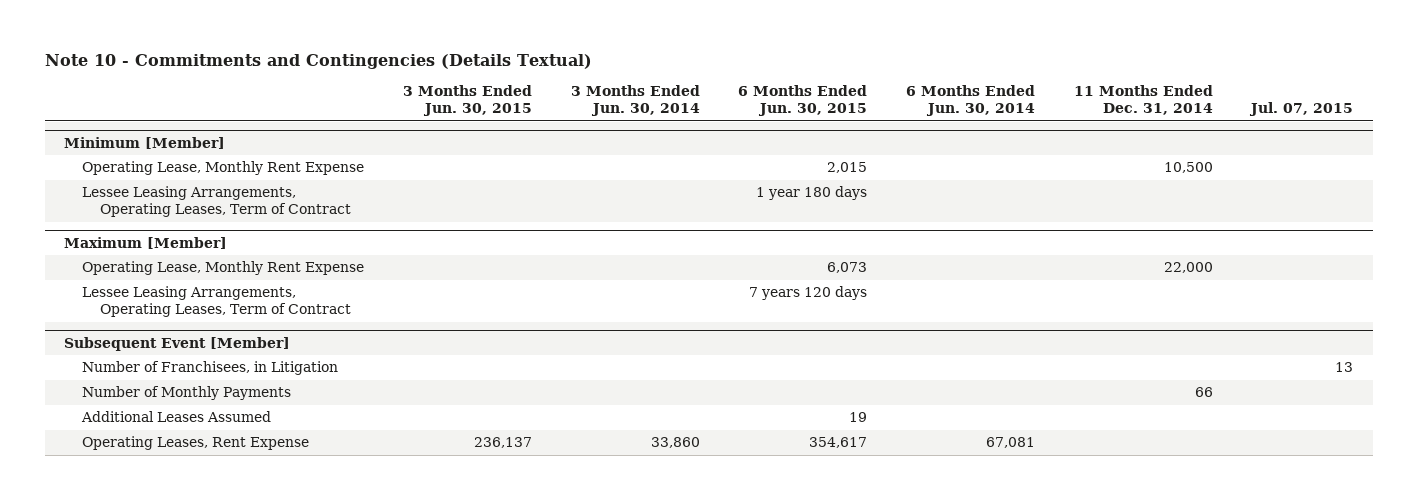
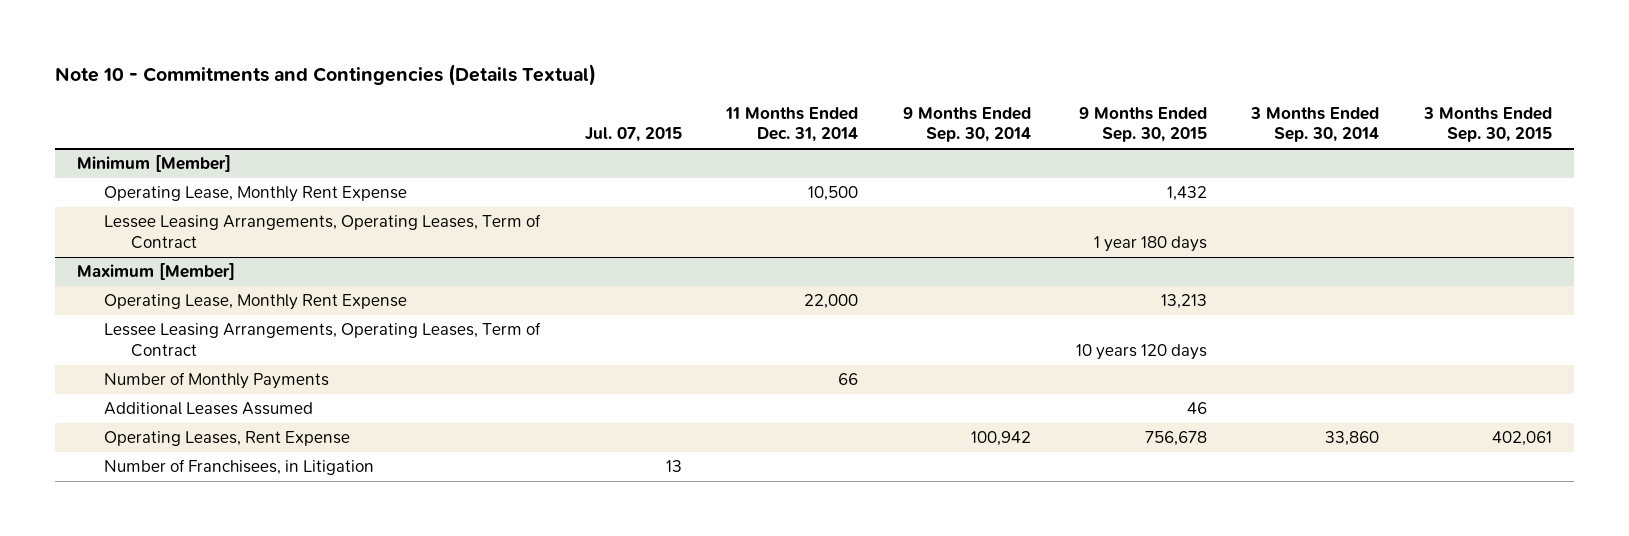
[402,85,532,117] 3 Months Ended Jun. 30, 2015 -> none
[570,85,700,117] 3 Months Ended Jun. 30, 2014 -> none
[738,85,868,117] 6 Months Ended Jun. 30, 2015 -> none
[905,85,1035,117] 6 Months Ended Jun. 30, 2014 -> none
none -> [903,106,1032,143] 9 Months Ended Sep. 30, 2014
none -> [1078,106,1207,143] 9 Months Ended Sep. 30, 2015
none -> [1250,106,1380,143] 3 Months Ended Sep. 30, 2014
none -> [1422,106,1552,143] 3 Months Ended Sep. 30, 2015
[64,336,291,351] Subsequent Event [Member] -> none
[82,361,339,376] Number of Franchisees, in Litigation -> none
[82,386,292,401] Number of Monthly Payments -> none
[81,411,272,423] Additional Leases Assumed -> none
[82,436,310,451] Operating Leases, Rent Expense -> none
none -> [104,372,330,390] Number of Monthly Payments
none -> [104,402,314,416] Additional Leases Assumed
none -> [104,431,351,447] Operating Leases, Rent Expense
none -> [104,459,375,476] Number of Franchisees, in Litigation

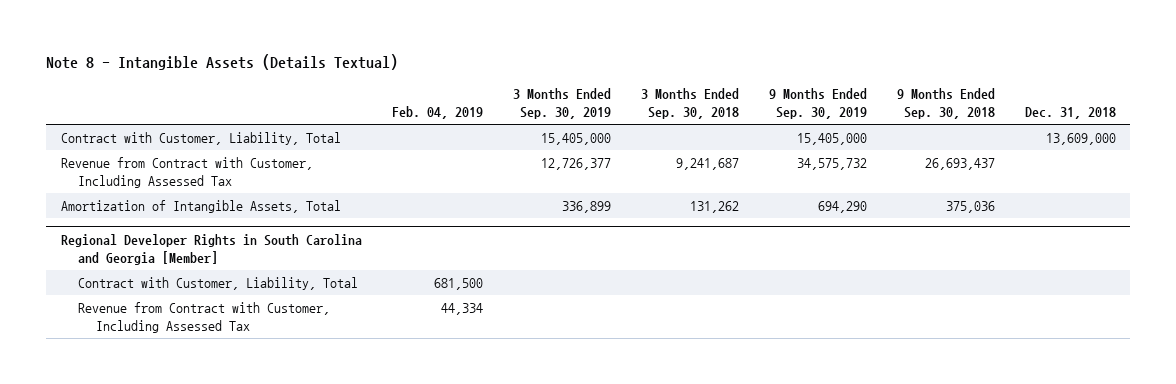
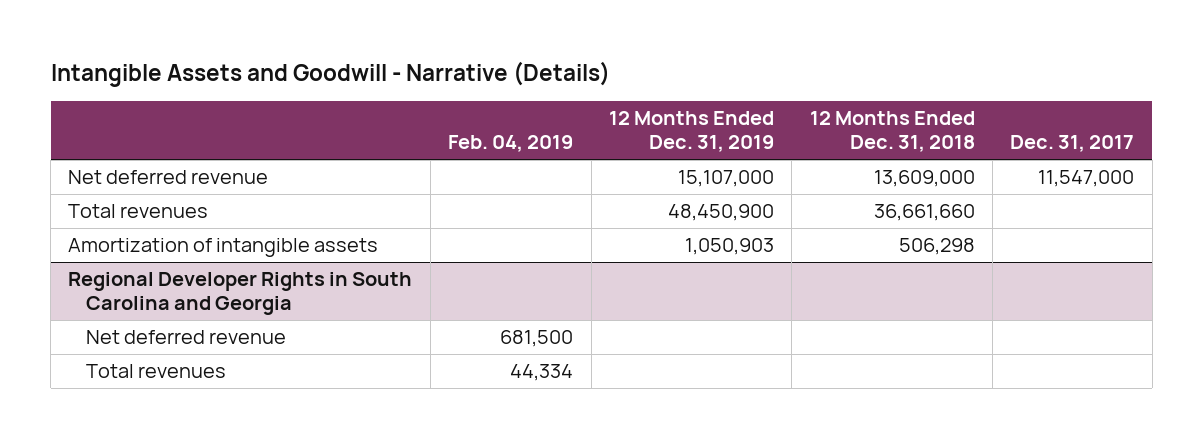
[45,54,398,71] Note 8 - Intangible Assets (Details Textual) -> [50,61,610,88] Intangible Assets and Goodwill - Narrative (Details)
[512,88,611,120] 3 Months Ended Sep. 30, 2019 -> none
[640,88,739,120] 3 Months Ended Sep. 30, 2018 -> none
[768,88,867,120] 9 Months Ended Sep. 30, 2019 -> none
[896,88,995,120] 9 Months Ended Sep. 30, 2018 -> none
[1024,107,1116,120] Dec. 31, 2018 -> none
none -> [608,111,774,153] 12 Months Ended Dec. 31, 2019
none -> [809,111,975,153] 12 Months Ended Dec. 31, 2018
none -> [1010,135,1135,153] Dec. 31, 2017
[60,132,341,146] Contract with Customer, Liability, Total -> [68,170,269,185] Net deferred revenue
[60,157,313,189] Revenue from Contract with Customer, Including Assessed Tax -> [68,204,209,219] Total revenues
[60,200,341,214] Amortization of Intangible Assets, Total -> [68,238,379,258] Amortization of intangible assets
[60,234,362,265] Regional Developer Rights in South Carolina and Georgia [Member] -> [68,272,413,316] Regional Developer Rights in South Carolina and Georgia
[78,277,359,291] Contract with Customer, Liability, Total -> [85,330,286,345] Net deferred revenue
[78,302,331,334] Revenue from Contract with Customer, Including Assessed Tax -> [85,364,226,379] Total revenues

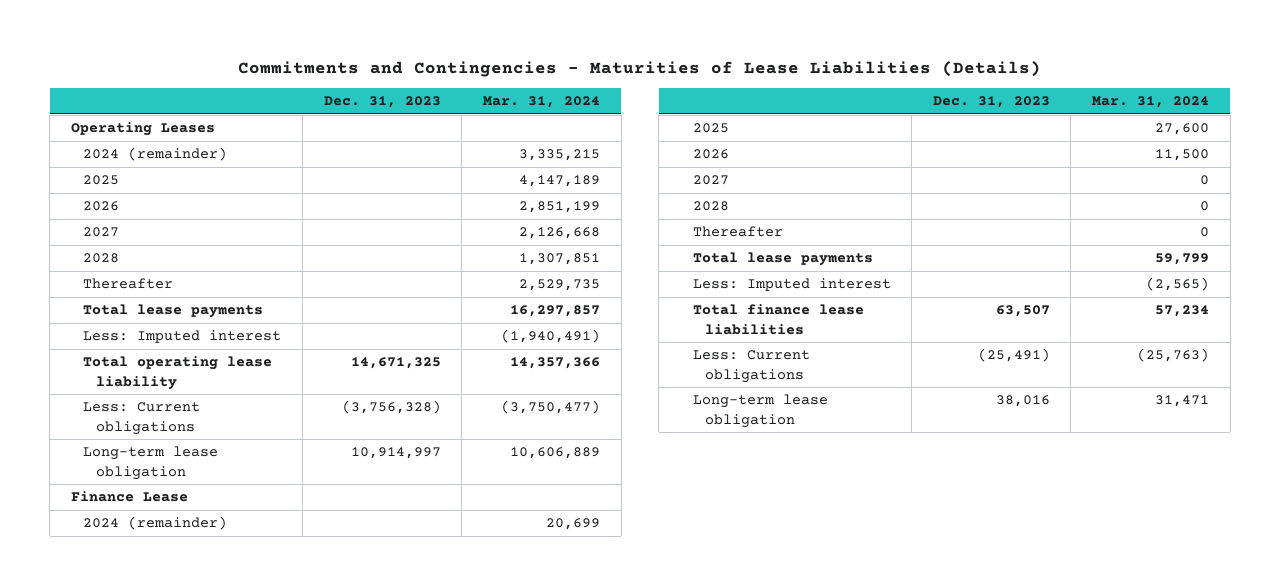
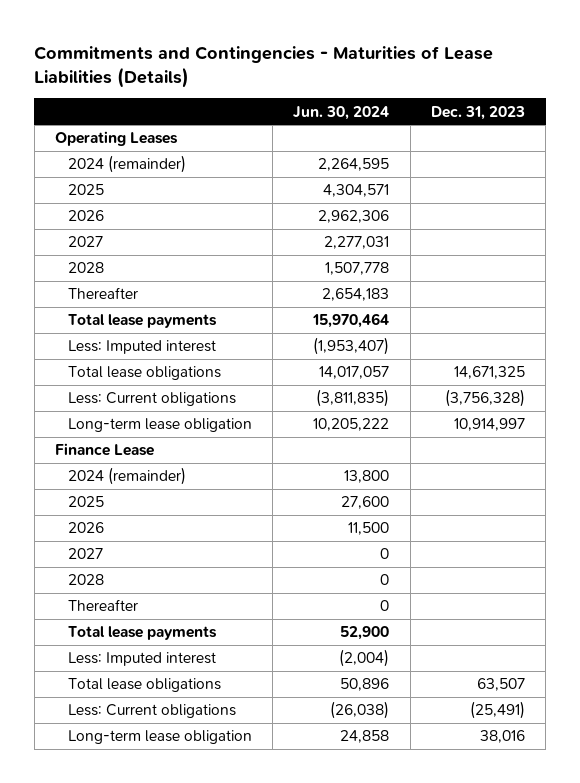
[482,96,600,109] Mar. 31, 2024 -> none
none -> [293,105,390,120] Jun. 30, 2024
[83,356,273,390] Total operating lease liability -> [67,366,221,381] Total lease obligations
[692,304,864,335] Total finance lease liabilities -> [67,678,221,693] Total lease obligations

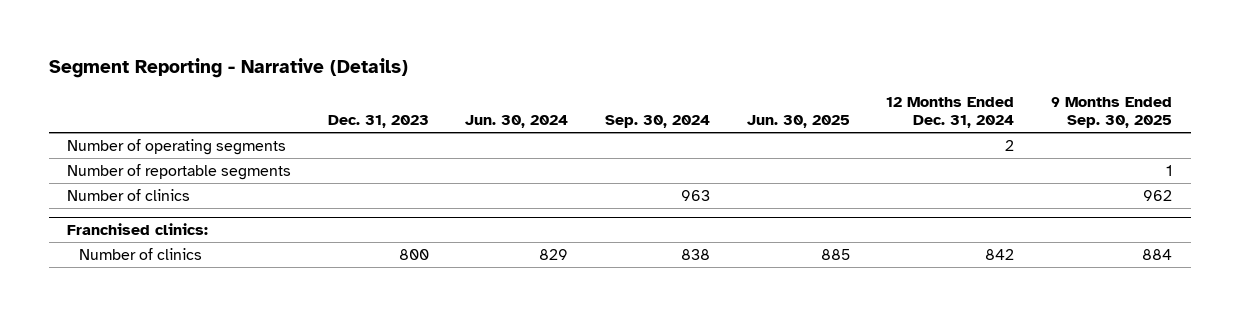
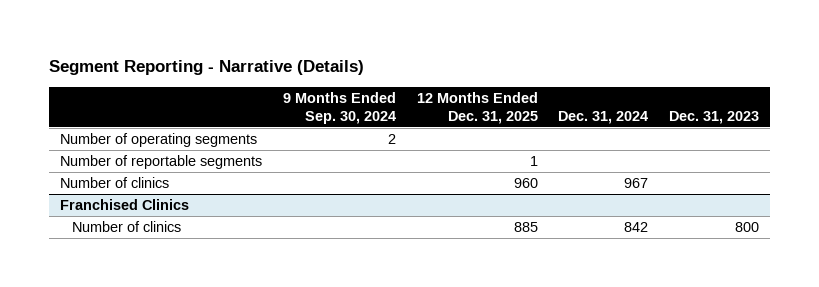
[465,115,569,129] Jun. 30, 2024 -> none
[605,115,711,129] Sep. 30, 2024 -> none
[746,115,850,129] Jun. 30, 2025 -> none
[886,97,1015,129] 12 Months Ended Dec. 31, 2024 -> none
[1051,97,1173,129] 9 Months Ended Sep. 30, 2025 -> none
none -> [282,91,396,124] 9 Months Ended Sep. 30, 2024
none -> [416,91,538,124] 12 Months Ended Dec. 31, 2025
none -> [558,110,649,124] Dec. 31, 2024
[66,222,208,235] Franchised clinics: -> [59,199,189,211] Franchised Clinics

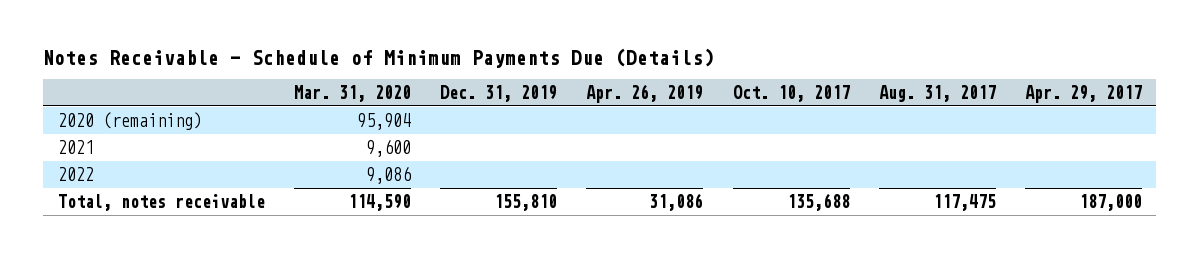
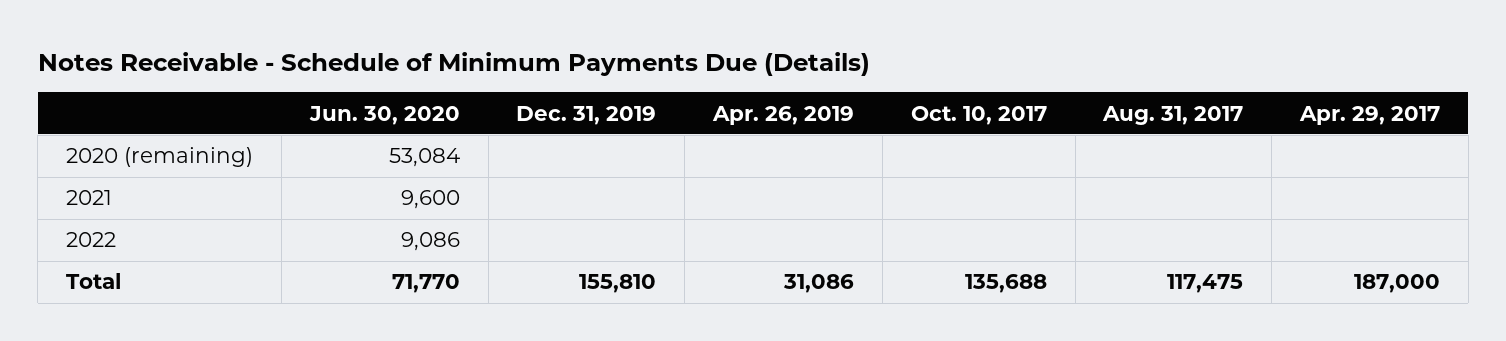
[294,84,412,102] Mar. 31, 2020 -> none
none -> [308,105,460,125] Jun. 30, 2020
[58,193,266,211] Total, notes receivable -> [66,273,122,290] Total

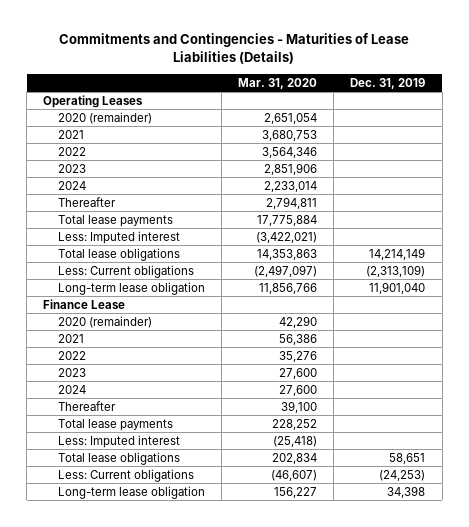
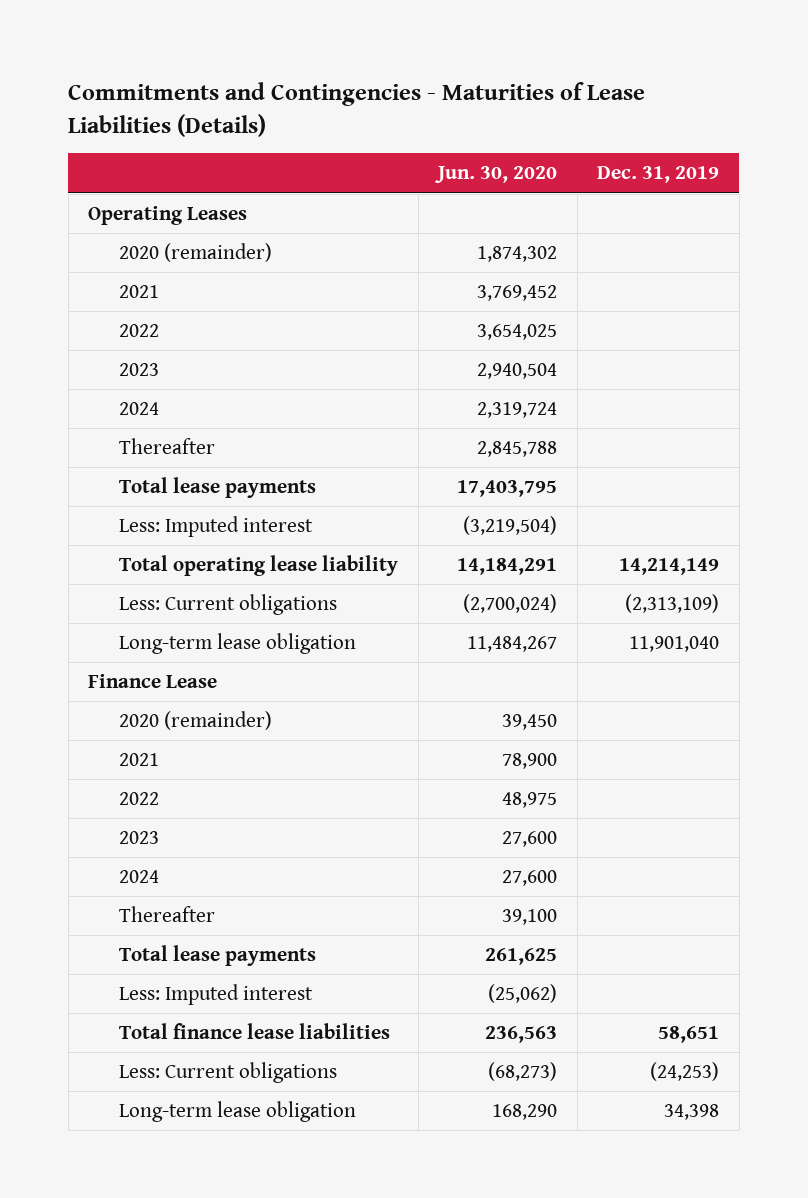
[238,77,318,89] Mar. 31, 2020 -> none
none -> [435,166,558,184] Jun. 30, 2020
[57,247,180,261] Total lease obligations -> [119,555,399,577] Total operating lease liability
[57,451,180,465] Total lease obligations -> [119,1023,391,1040] Total finance lease liabilities

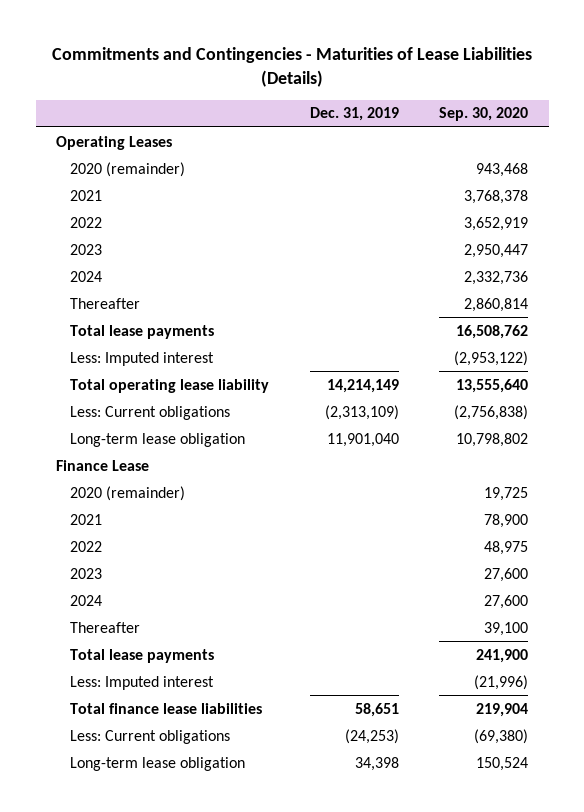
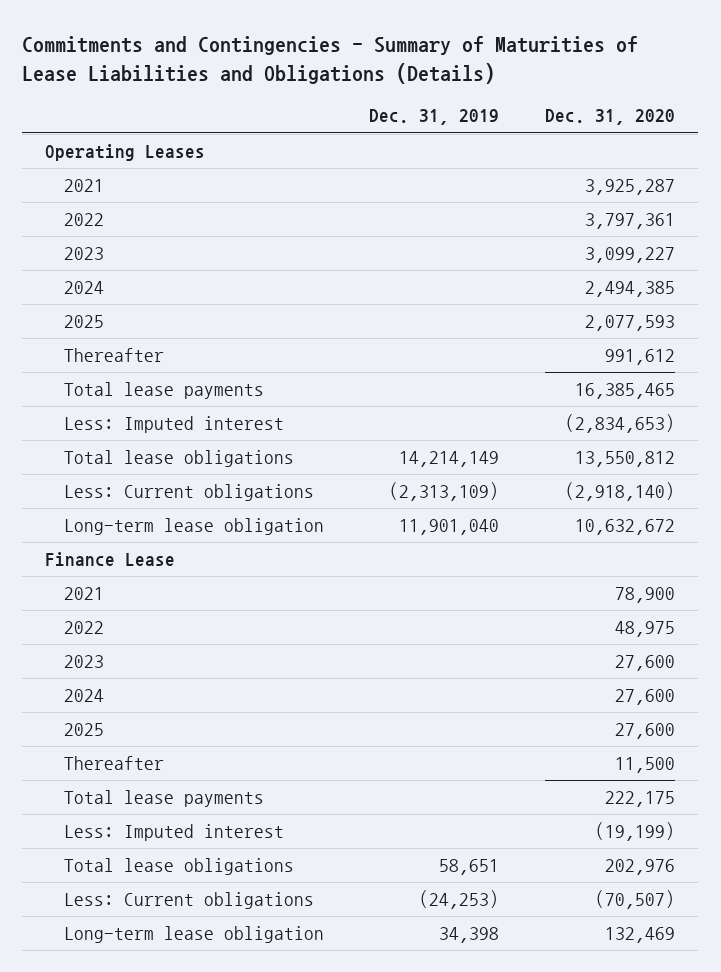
[52,46,533,88] Commitments and Contingencies - Maturities of Lease Liabilities (Details) -> [22,35,639,84] Commitments and Contingencies - Summary of Maturities of Lease Liabilities and Obligations (Details)
[439,107,529,122] Sep. 30, 2020 -> none
none -> [545,109,676,126] Dec. 31, 2020
[70,161,186,177] 2020 (remainder) -> none
none -> [63,315,104,329] 2025
[70,378,270,393] Total operating lease liability -> [63,450,294,468] Total lease obligations
[70,485,186,501] 2020 (remainder) -> none
none -> [63,723,104,737] 2025
[70,702,263,714] Total finance lease liabilities -> [63,858,294,876] Total lease obligations

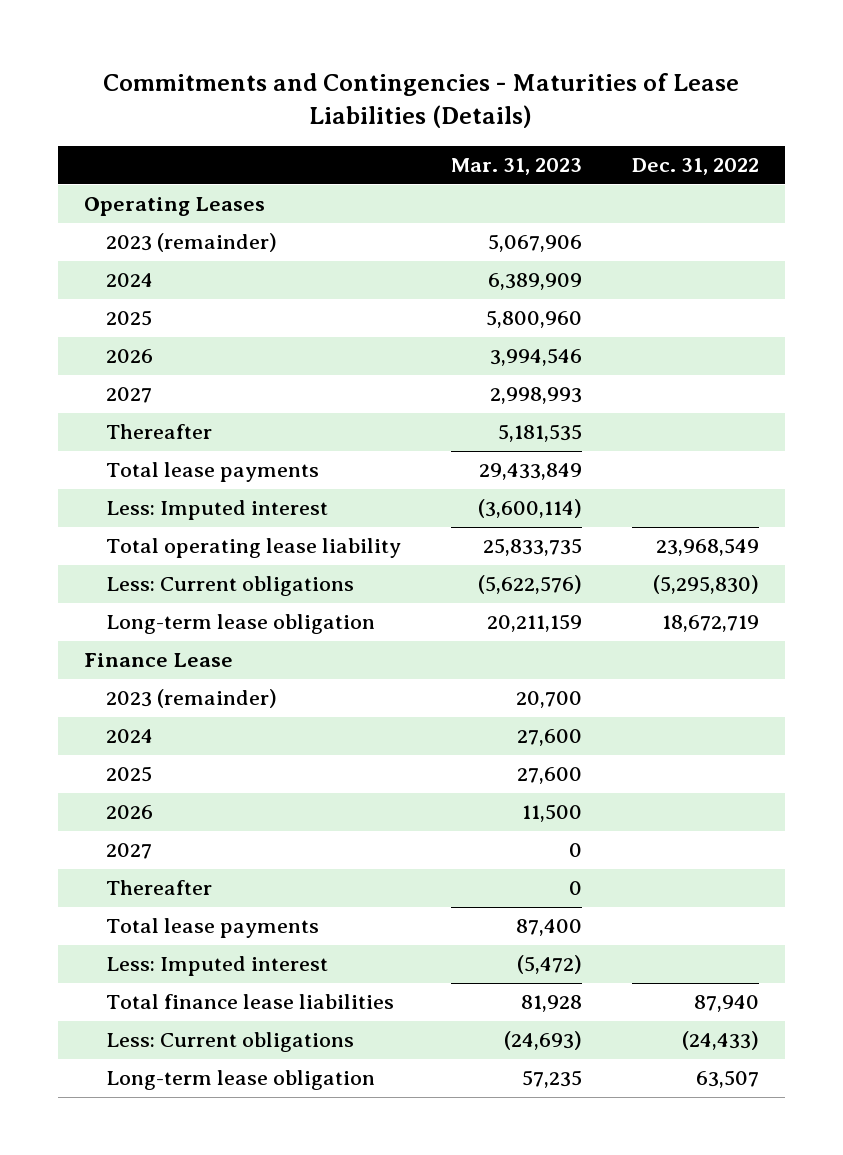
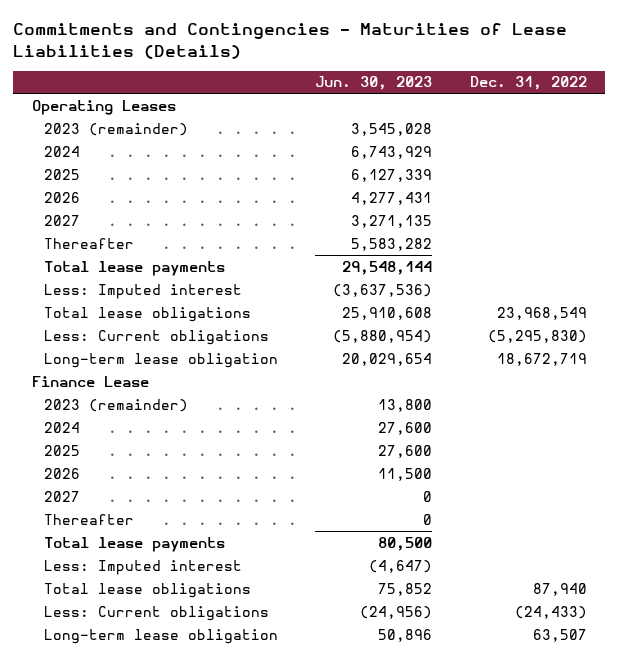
[451,158,583,176] Mar. 31, 2023 -> none
none -> [315,76,433,91] Jun. 30, 2023
[106,538,402,559] Total operating lease liability -> [44,306,252,322] Total lease obligations
[106,994,395,1010] Total finance lease liabilities -> [44,582,252,598] Total lease obligations

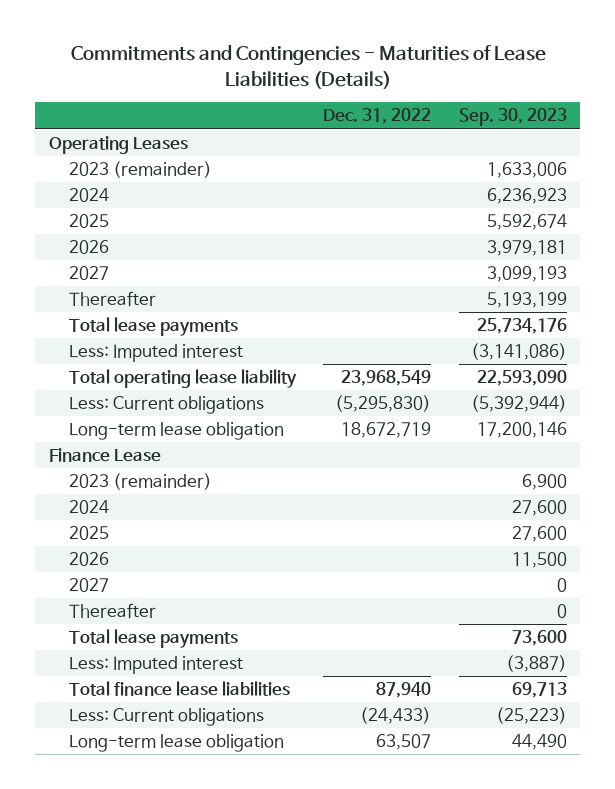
[315,76,433,91] Jun. 30, 2023 -> none
none -> [458,108,567,127] Sep. 30, 2023
[44,306,252,322] Total lease obligations -> [68,369,297,389] Total operating lease liability
[44,582,252,598] Total lease obligations -> [68,681,290,697] Total finance lease liabilities

